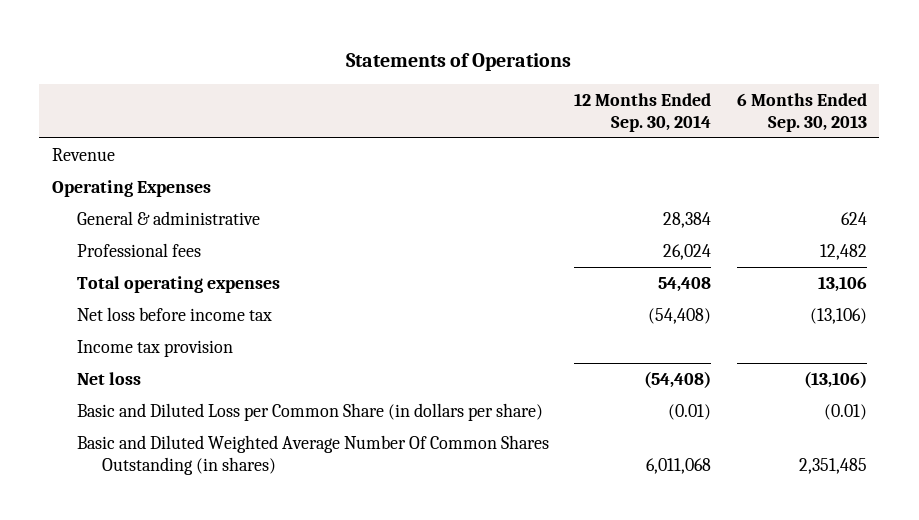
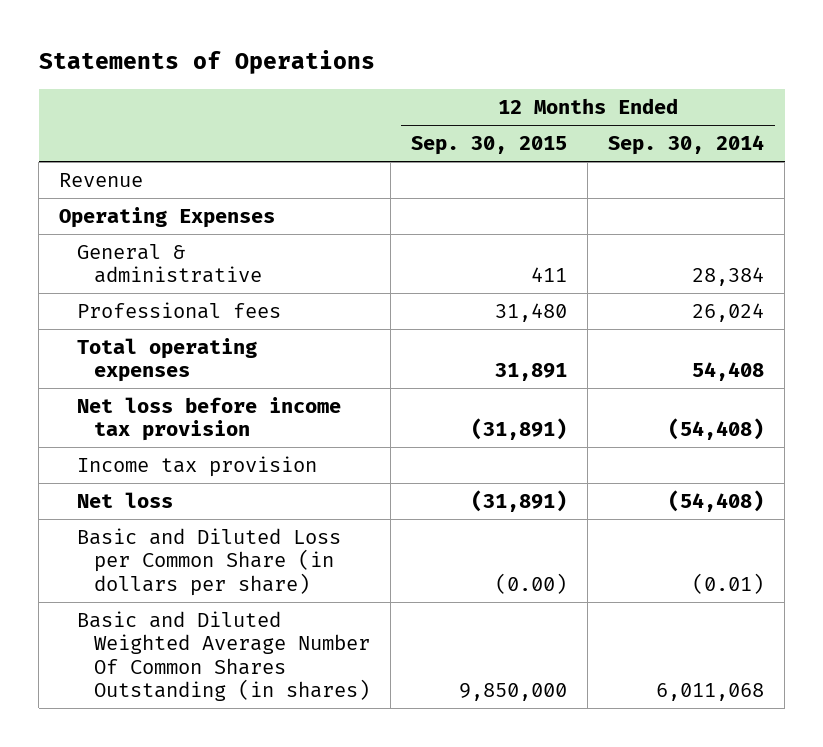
[736,92,867,132] 6 Months Ended Sep. 30, 2013 -> none
none -> [411,136,568,156] Sep. 30, 2015
[76,306,272,321] Net loss before income tax -> [76,396,341,442] Net loss before income tax provision

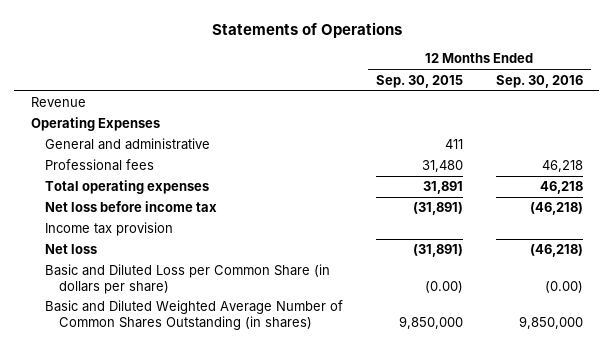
[608,135,765,156] Sep. 30, 2014 -> none
none -> [495,74,583,88] Sep. 30, 2016
[76,243,263,284] General & administrative -> [45,138,211,151] General and administrative
[76,396,341,442] Net loss before income tax provision -> [45,201,218,213] Net loss before income tax
[76,610,371,701] Basic and Diluted Weighted Average Number Of Common Shares Outstanding (in shares) -> [45,300,344,330] Basic and Diluted Weighted Average Number of Common Shares Outstanding (in shares)

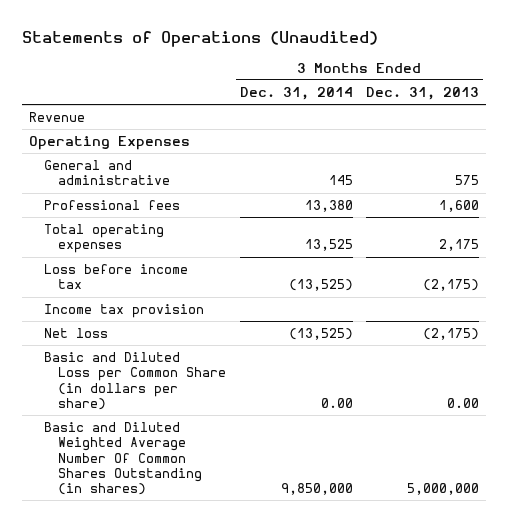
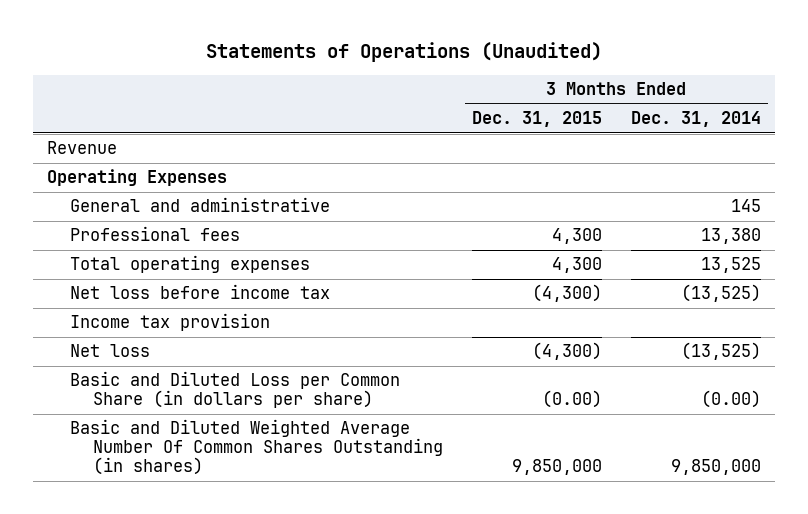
[366,87,480,101] Dec. 31, 2013 -> none
none -> [472,111,603,128] Dec. 31, 2015
[43,264,188,290] Loss before income tax -> [70,284,331,300] Net loss before income tax
[320,397,353,408] 0.00 -> [700,390,761,409] (0.00)

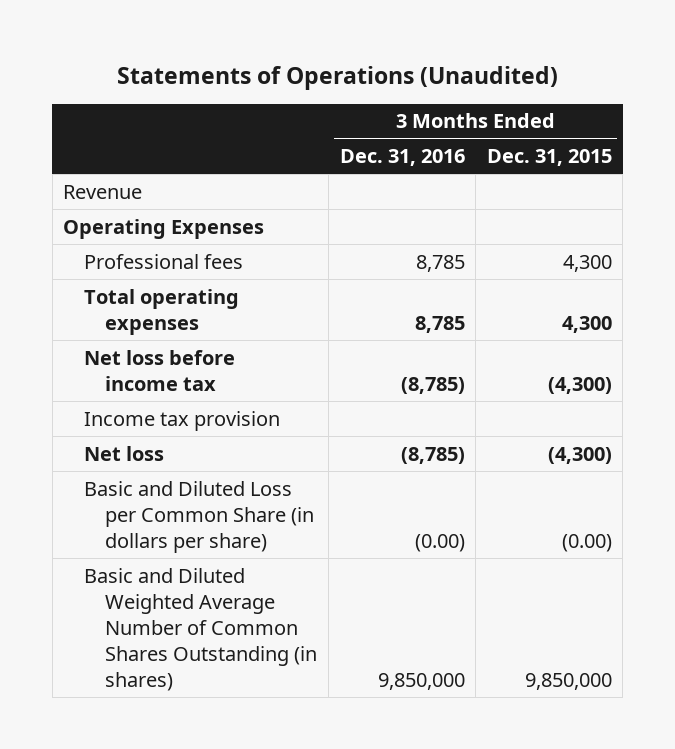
[630,111,761,128] Dec. 31, 2014 -> none
none -> [339,149,465,167] Dec. 31, 2016
[70,197,331,213] General and administrative -> none
[70,419,444,476] Basic and Diluted Weighted Average Number Of Common Shares Outstanding (in shares) -> [84,567,318,691] Basic and Diluted Weighted Average Number of Common Shares Outstanding (in shares)

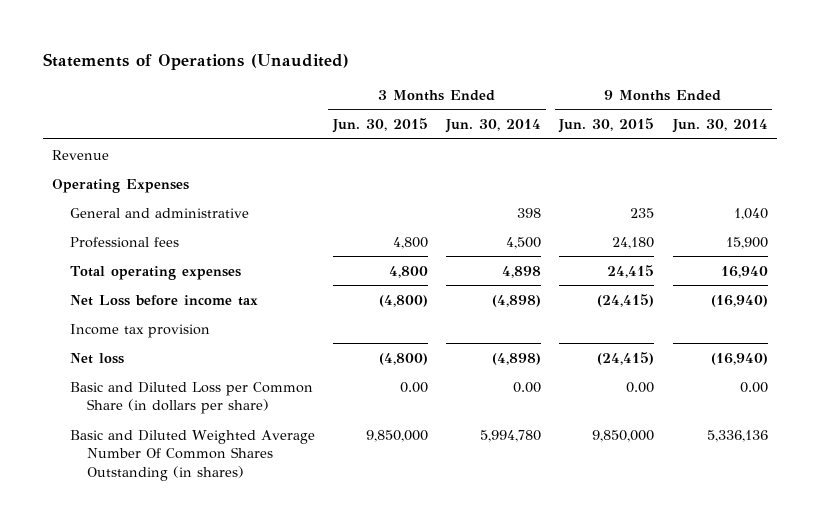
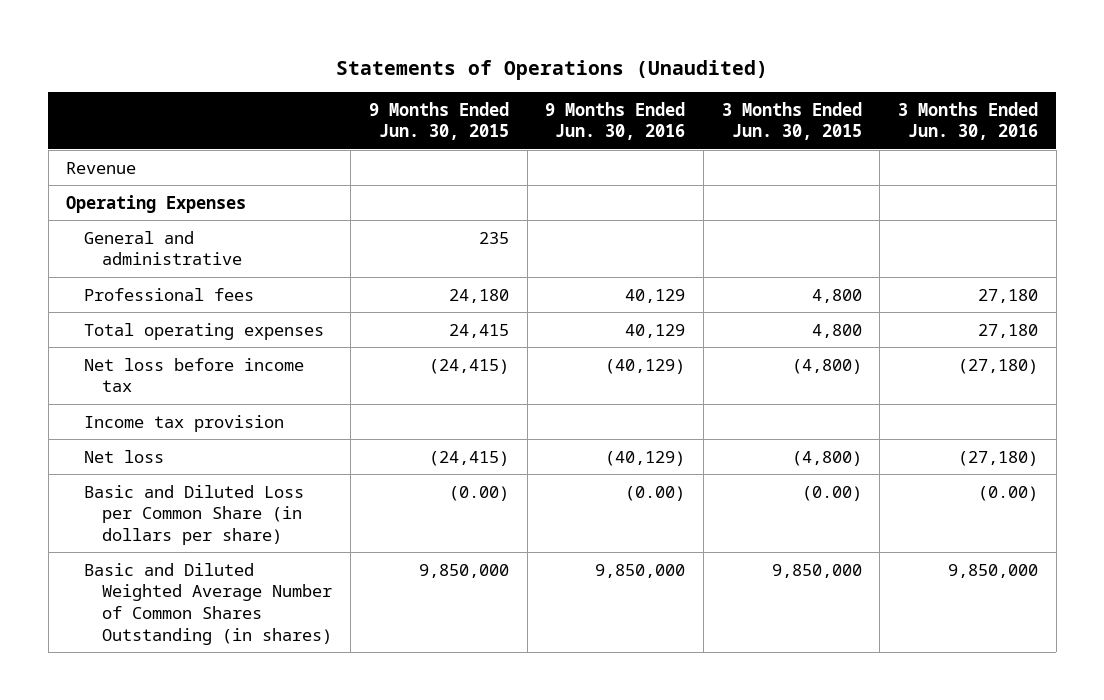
[445,119,542,134] Jun. 30, 2014 -> none
[671,119,768,134] Jun. 30, 2014 -> none
none -> [545,101,686,141] 9 Months Ended Jun. 30, 2016
none -> [898,101,1039,141] 3 Months Ended Jun. 30, 2016
[69,294,258,306] Net Loss before income tax -> [84,357,305,393] Net loss before income tax
[399,381,428,393] 0.00 -> [801,485,862,501] (0.00)
[626,381,655,393] 0.00 -> [448,485,509,501] (0.00)
[69,429,315,481] Basic and Diluted Weighted Average Number Of Common Shares Outstanding (in shares) -> [84,562,333,646] Basic and Diluted Weighted Average Number of Common Shares Outstanding (in shares)

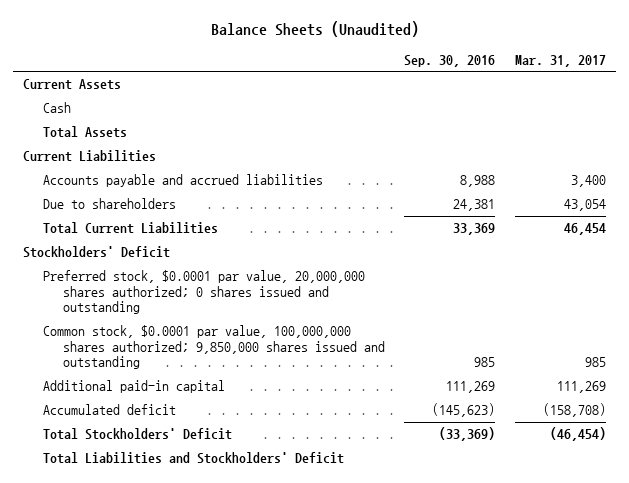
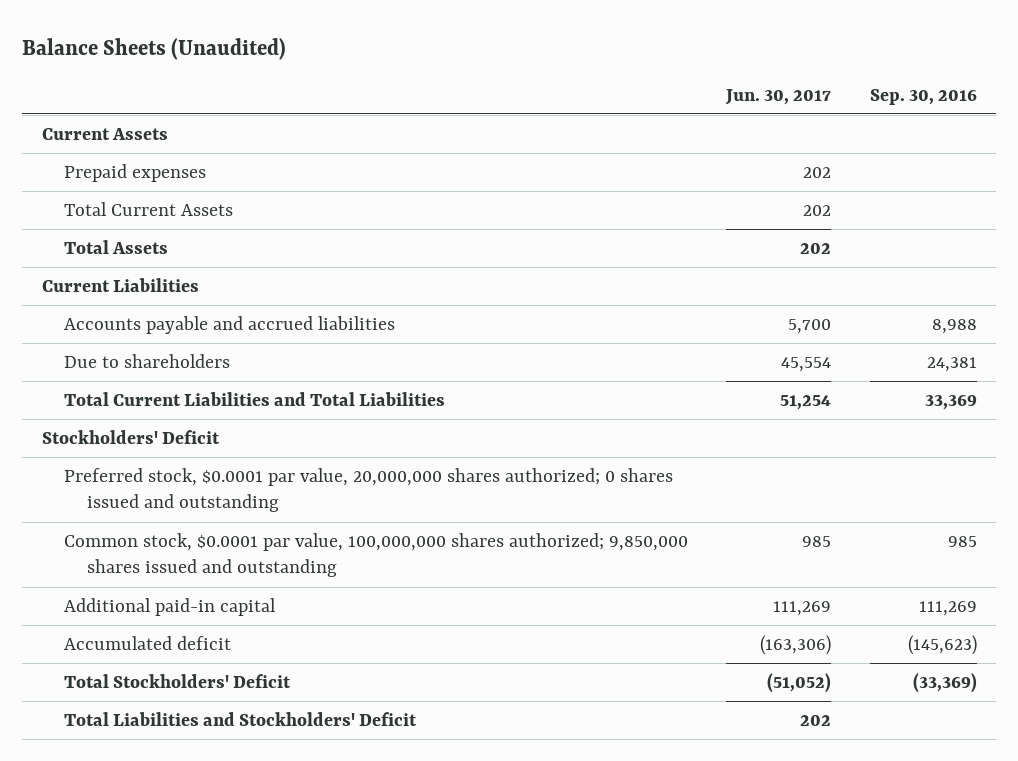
[514,54,606,67] Mar. 31, 2017 -> none
none -> [725,88,832,105] Jun. 30, 2017
[43,102,72,114] Cash -> none
none -> [64,164,207,183] Prepaid expenses
none -> [64,202,234,217] Total Current Assets
[43,222,219,235] Total Current Liabilities -> [64,392,446,407] Total Current Liabilities and Total Liabilities

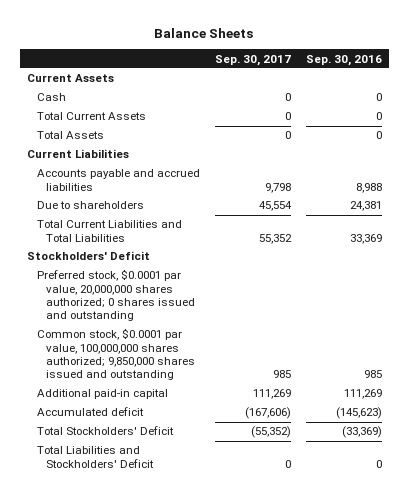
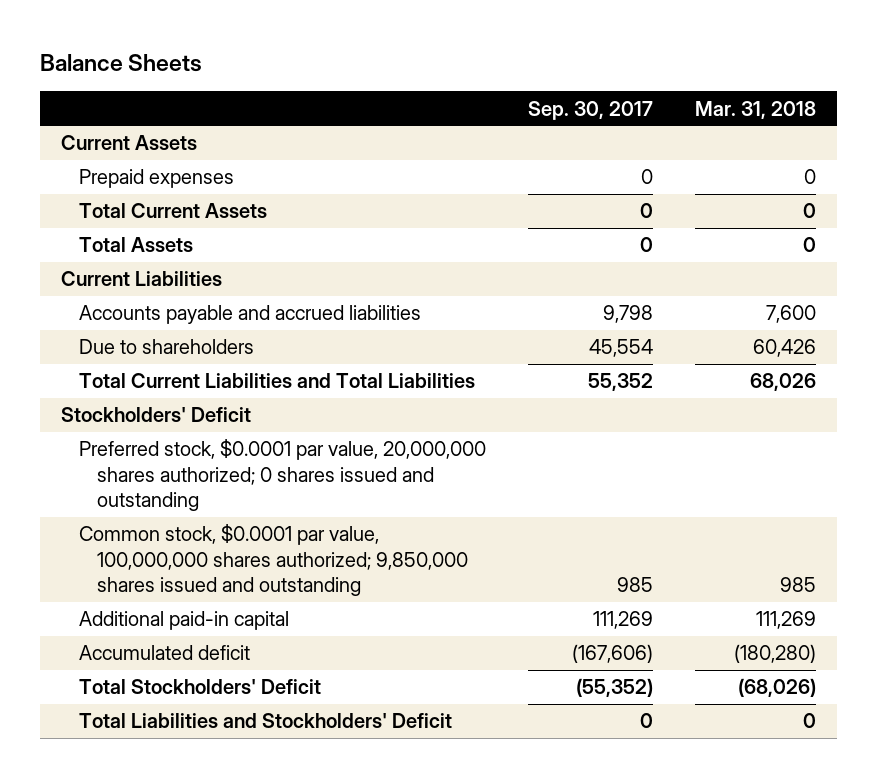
[305,54,382,66] Sep. 30, 2016 -> none
none -> [694,100,816,119] Mar. 31, 2018
[36,93,66,102] Cash -> none
none -> [78,169,234,189] Prepaid expenses

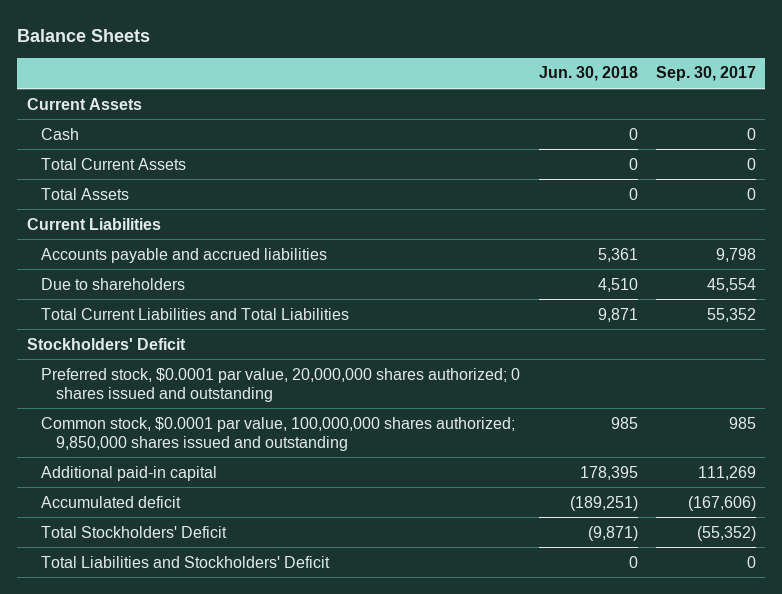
[694,100,816,119] Mar. 31, 2018 -> none
none -> [538,66,638,82] Jun. 30, 2018
[78,169,234,189] Prepaid expenses -> none
none -> [41,127,80,140] Cash

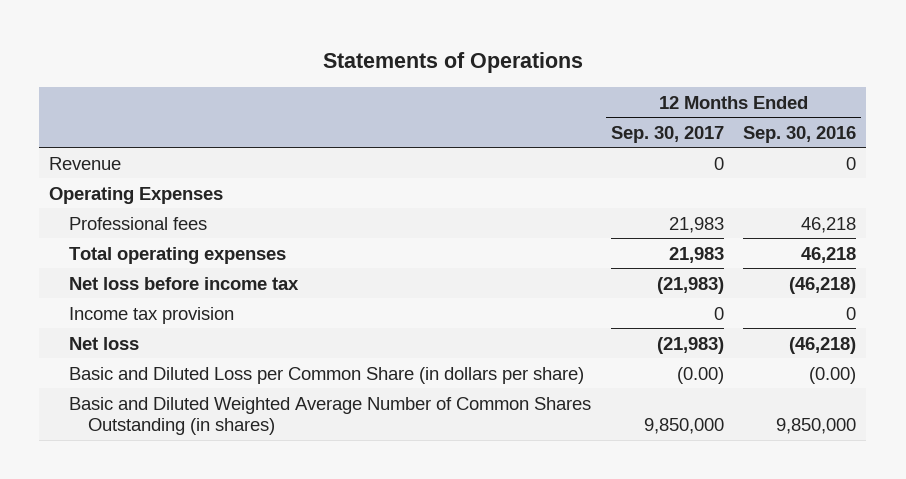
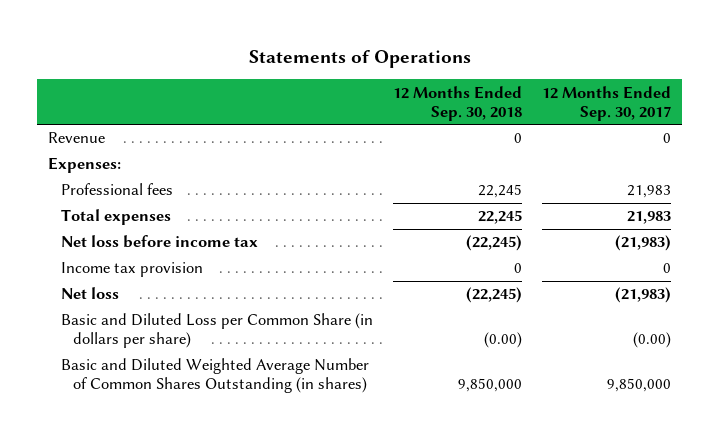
[743,125,857,143] Sep. 30, 2016 -> none
none -> [392,85,522,121] 12 Months Ended Sep. 30, 2018
[49,186,224,204] Operating Expenses -> [47,157,121,174] Expenses:
[68,246,286,264] Total operating expenses -> [60,209,171,226] Total expenses

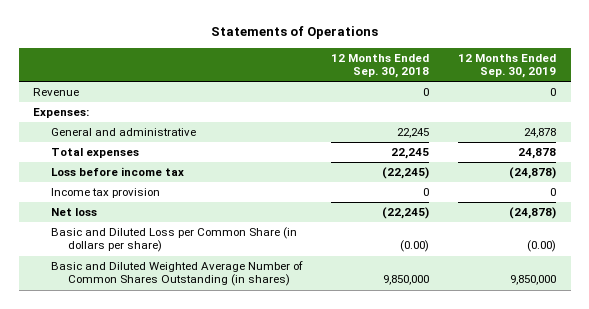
[542,85,672,121] 12 Months Ended Sep. 30, 2017 -> none
none -> [458,53,557,79] 12 Months Ended Sep. 30, 2019
[60,183,173,196] Professional fees -> [50,128,196,137] General and administrative
[60,235,258,249] Net loss before income tax -> [50,167,184,177] Loss before income tax

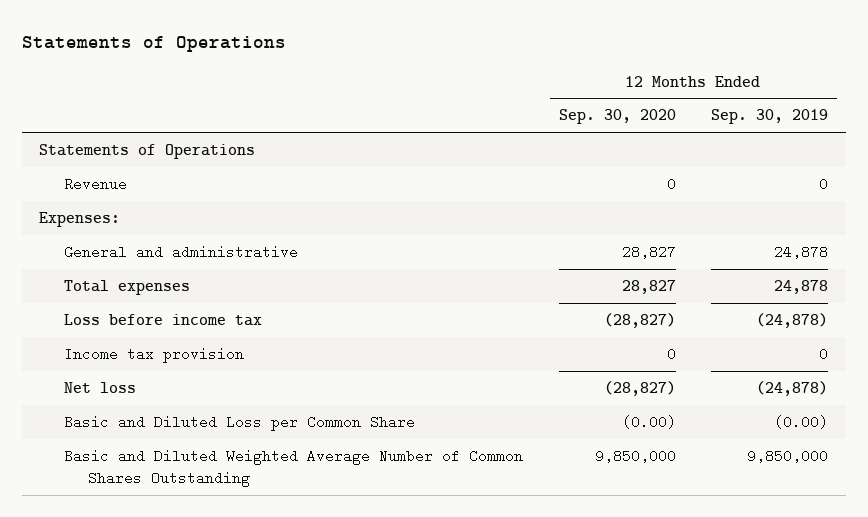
[331,53,430,79] 12 Months Ended Sep. 30, 2018 -> none
none -> [558,109,676,125] Sep. 30, 2020
none -> [39,144,256,160] Statements of Operations
[50,227,297,253] Basic and Diluted Loss per Common Share (in dollars per share) -> [63,415,415,432] Basic and Diluted Loss per Common Share
[50,261,303,287] Basic and Diluted Weighted Average Number of Common Shares Outstanding (in shares) -> [63,449,523,487] Basic and Diluted Weighted Average Number of Common Shares Outstanding

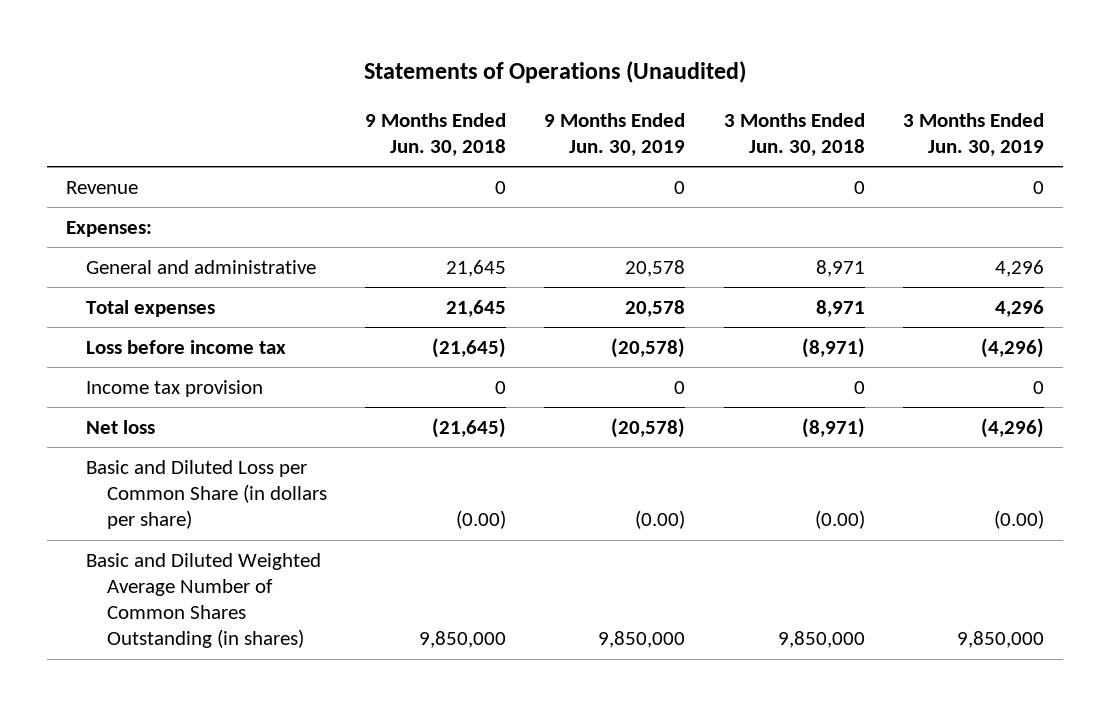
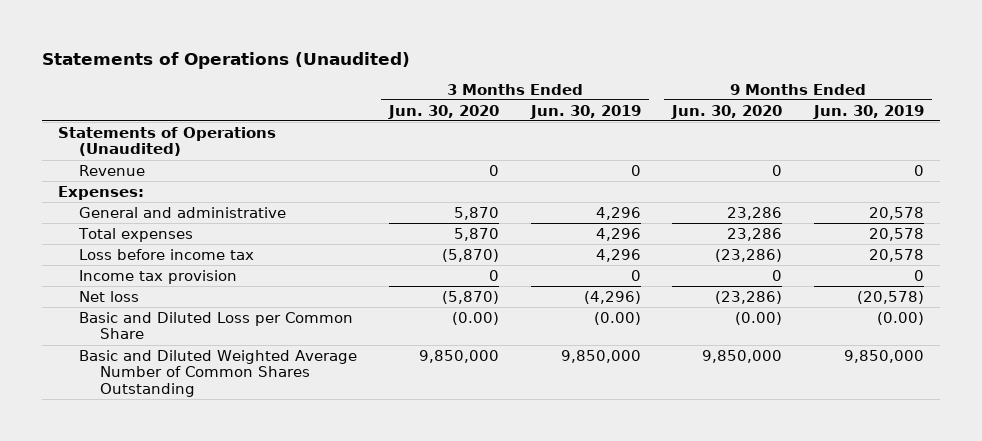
[365,112,507,156] 9 Months Ended Jun. 30, 2018 -> none
[723,112,865,156] 3 Months Ended Jun. 30, 2018 -> none
none -> [387,104,499,119] Jun. 30, 2020
none -> [671,104,783,119] Jun. 30, 2020
none -> [58,126,277,157] Statements of Operations (Unaudited)
[611,337,686,358] (20,578) -> [869,248,925,262] 20,578
[980,337,1044,358] (4,296) -> [595,248,641,262] 4,296
[86,459,327,530] Basic and Diluted Loss per Common Share (in dollars per share) -> [78,311,353,340] Basic and Diluted Loss per Common Share
[86,552,322,649] Basic and Diluted Weighted Average Number of Common Shares Outstanding (in shares) -> [78,349,357,398] Basic and Diluted Weighted Average Number of Common Shares Outstanding

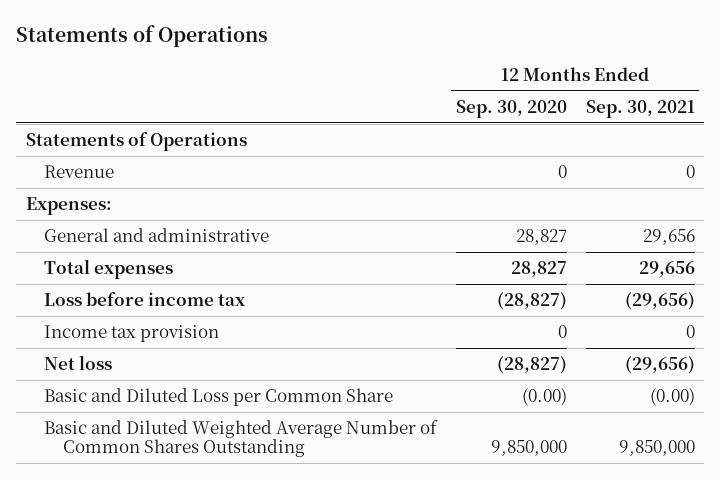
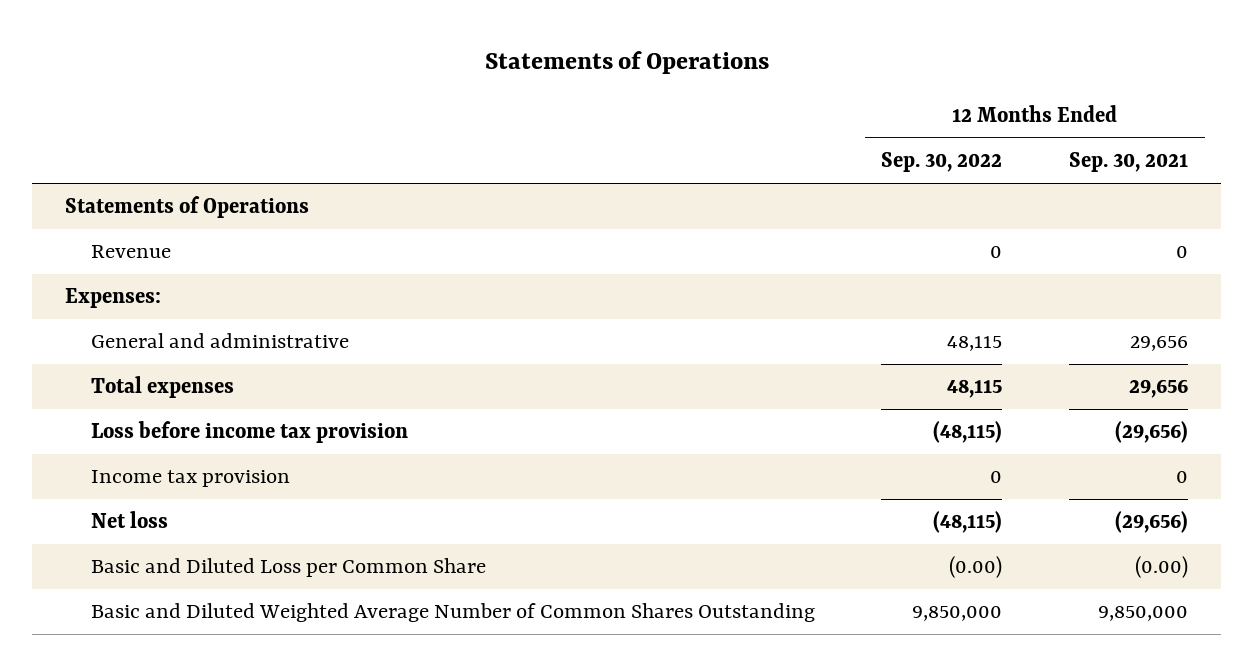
[456,100,568,119] Sep. 30, 2020 -> none
none -> [881,152,1003,173] Sep. 30, 2022
[44,292,246,307] Loss before income tax -> [90,421,408,444] Loss before income tax provision

